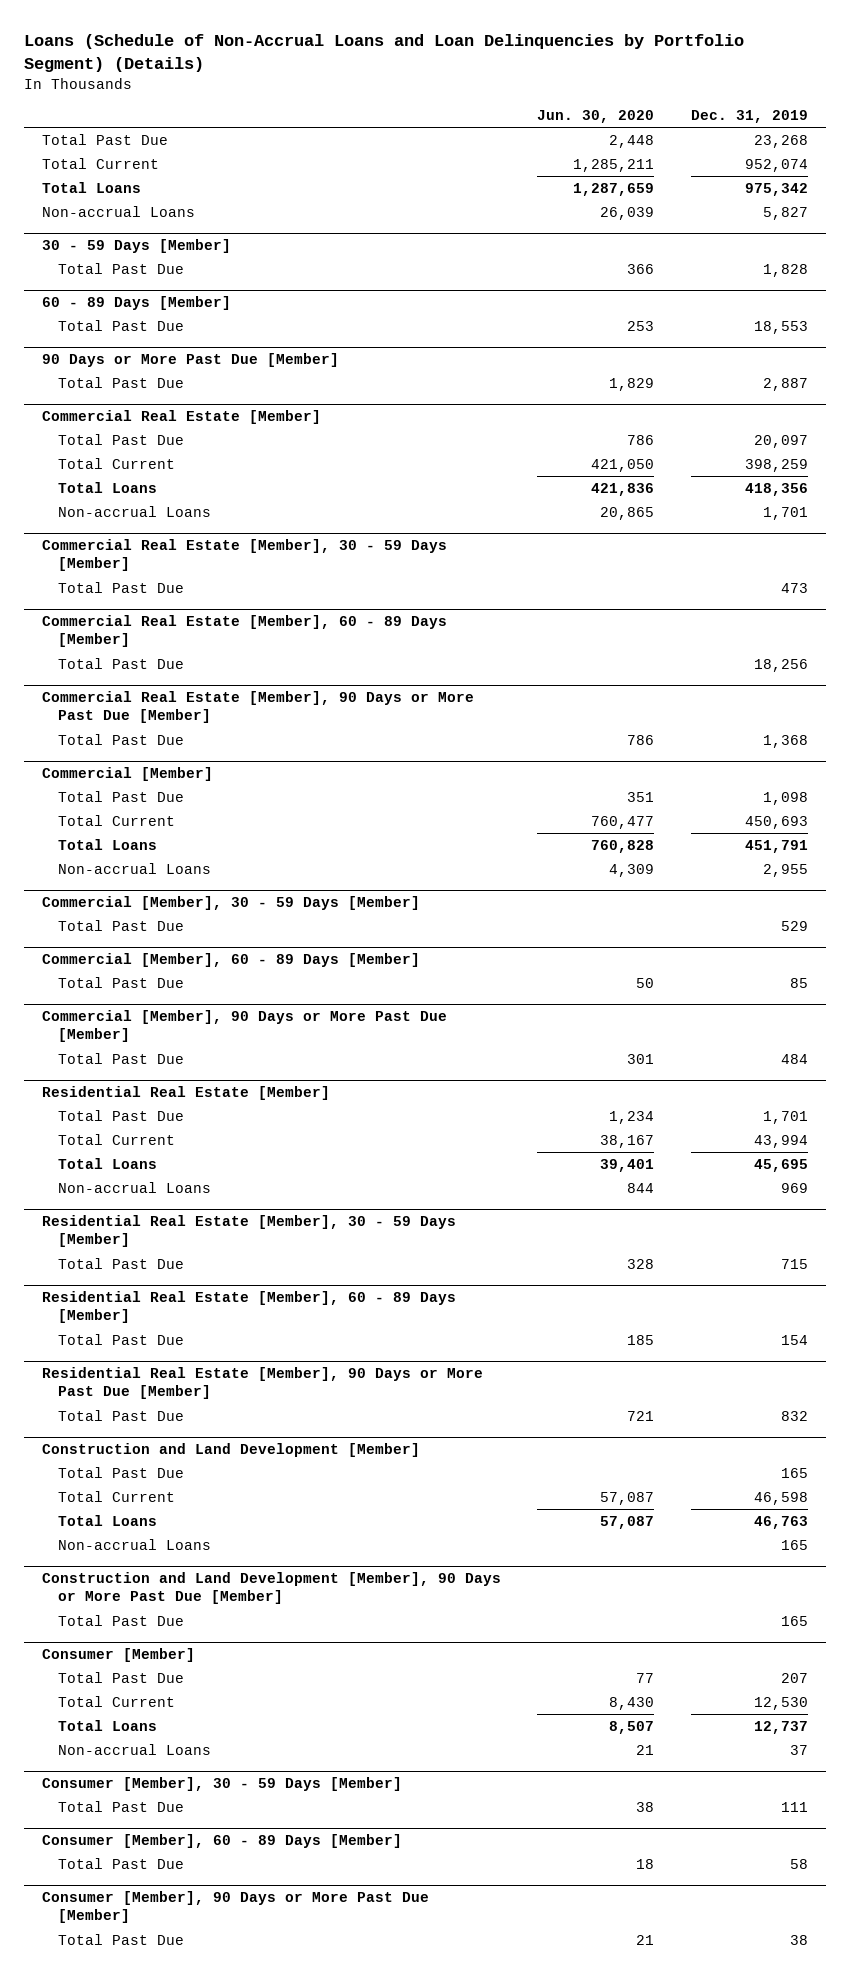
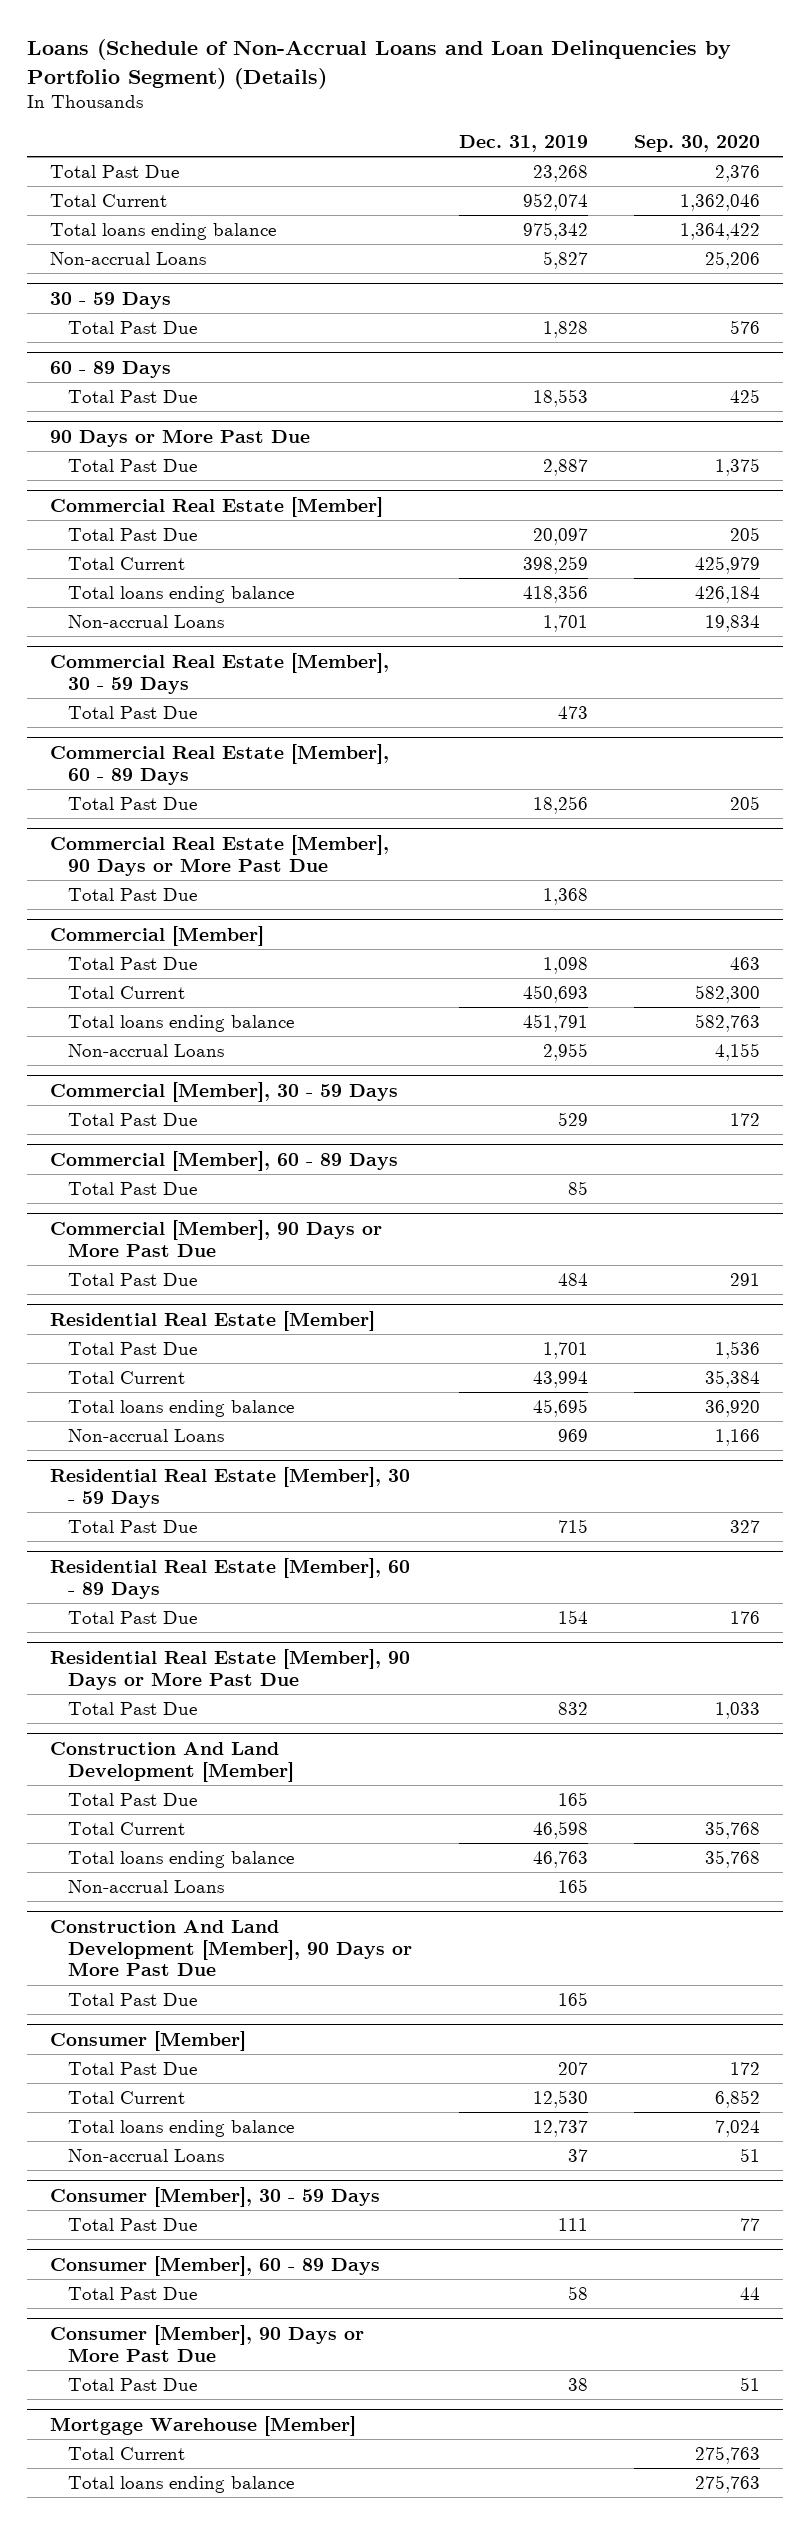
[537,110,655,124] Jun. 30, 2020 -> none
none -> [633,134,760,152] Sep. 30, 2020
[41,181,141,193] Total Loans -> [49,223,276,241] Total loans ending balance
[41,239,231,254] 30 - 59 Days [Member] -> [49,291,171,309] 30 - 59 Days
[41,296,231,311] 60 - 89 Days [Member] -> [49,360,171,378] 60 - 89 Days
[41,353,339,368] 90 Days or More Past Due [Member] -> [49,428,310,447] 90 Days or More Past Due
[57,481,157,493] Total Loans -> [68,586,295,604] Total loans ending balance
[41,539,447,572] Commercial Real Estate [Member], 30 - 59 Days [Member] -> [49,652,389,694] Commercial Real Estate [Member], 30 - 59 Days
[41,615,447,648] Commercial Real Estate [Member], 60 - 89 Days [Member] -> [49,743,389,785] Commercial Real Estate [Member], 60 - 89 Days
[41,691,474,724] Commercial Real Estate [Member], 90 Days or More Past Due [Member] -> [49,834,389,876] Commercial Real Estate [Member], 90 Days or More Past Due
[57,838,157,850] Total Loans -> [68,1015,295,1033] Total loans ending balance
[41,896,420,911] Commercial [Member], 30 - 59 Days [Member] -> [49,1081,398,1102] Commercial [Member], 30 - 59 Days
[41,953,420,968] Commercial [Member], 60 - 89 Days [Member] -> [49,1150,398,1171] Commercial [Member], 60 - 89 Days
[41,1010,447,1043] Commercial [Member], 90 Days or More Past Due [Member] -> [49,1219,382,1257] Commercial [Member], 90 Days or More Past Due
[57,1157,157,1169] Total Loans -> [68,1400,295,1418] Total loans ending balance
[41,1215,456,1248] Residential Real Estate [Member], 30 - 59 Days [Member] -> [49,1466,410,1508] Residential Real Estate [Member], 30 - 59 Days
[41,1291,456,1324] Residential Real Estate [Member], 60 - 89 Days [Member] -> [49,1557,410,1599] Residential Real Estate [Member], 60 - 89 Days
[41,1367,483,1400] Residential Real Estate [Member], 90 Days or More Past Due [Member] -> [49,1648,410,1690] Residential Real Estate [Member], 90 Days or More Past Due
[41,1443,420,1458] Construction and Land Development [Member] -> [49,1741,295,1782] Construction And Land Development [Member]
[57,1514,157,1526] Total Loans -> [68,1851,295,1869] Total loans ending balance
[41,1572,501,1605] Construction and Land Development [Member], 90 Days or More Past Due [Member] -> [49,1919,413,1977] Construction And Land Development [Member], 90 Days or More Past Due
[57,1719,157,1731] Total Loans -> [68,2120,295,2138] Total loans ending balance
[41,1777,402,1792] Consumer [Member], 30 - 59 Days [Member] -> [49,2186,380,2207] Consumer [Member], 30 - 59 Days
[41,1834,402,1849] Consumer [Member], 60 - 89 Days [Member] -> [49,2255,380,2276] Consumer [Member], 60 - 89 Days
[41,1891,429,1924] Consumer [Member], 90 Days or More Past Due [Member] -> [49,2324,364,2362] Consumer [Member], 90 Days or More Past Due
none -> [49,2415,356,2436] Mortgage Warehouse [Member]
none -> [68,2447,186,2461] Total Current
none -> [68,2476,295,2494] Total loans ending balance

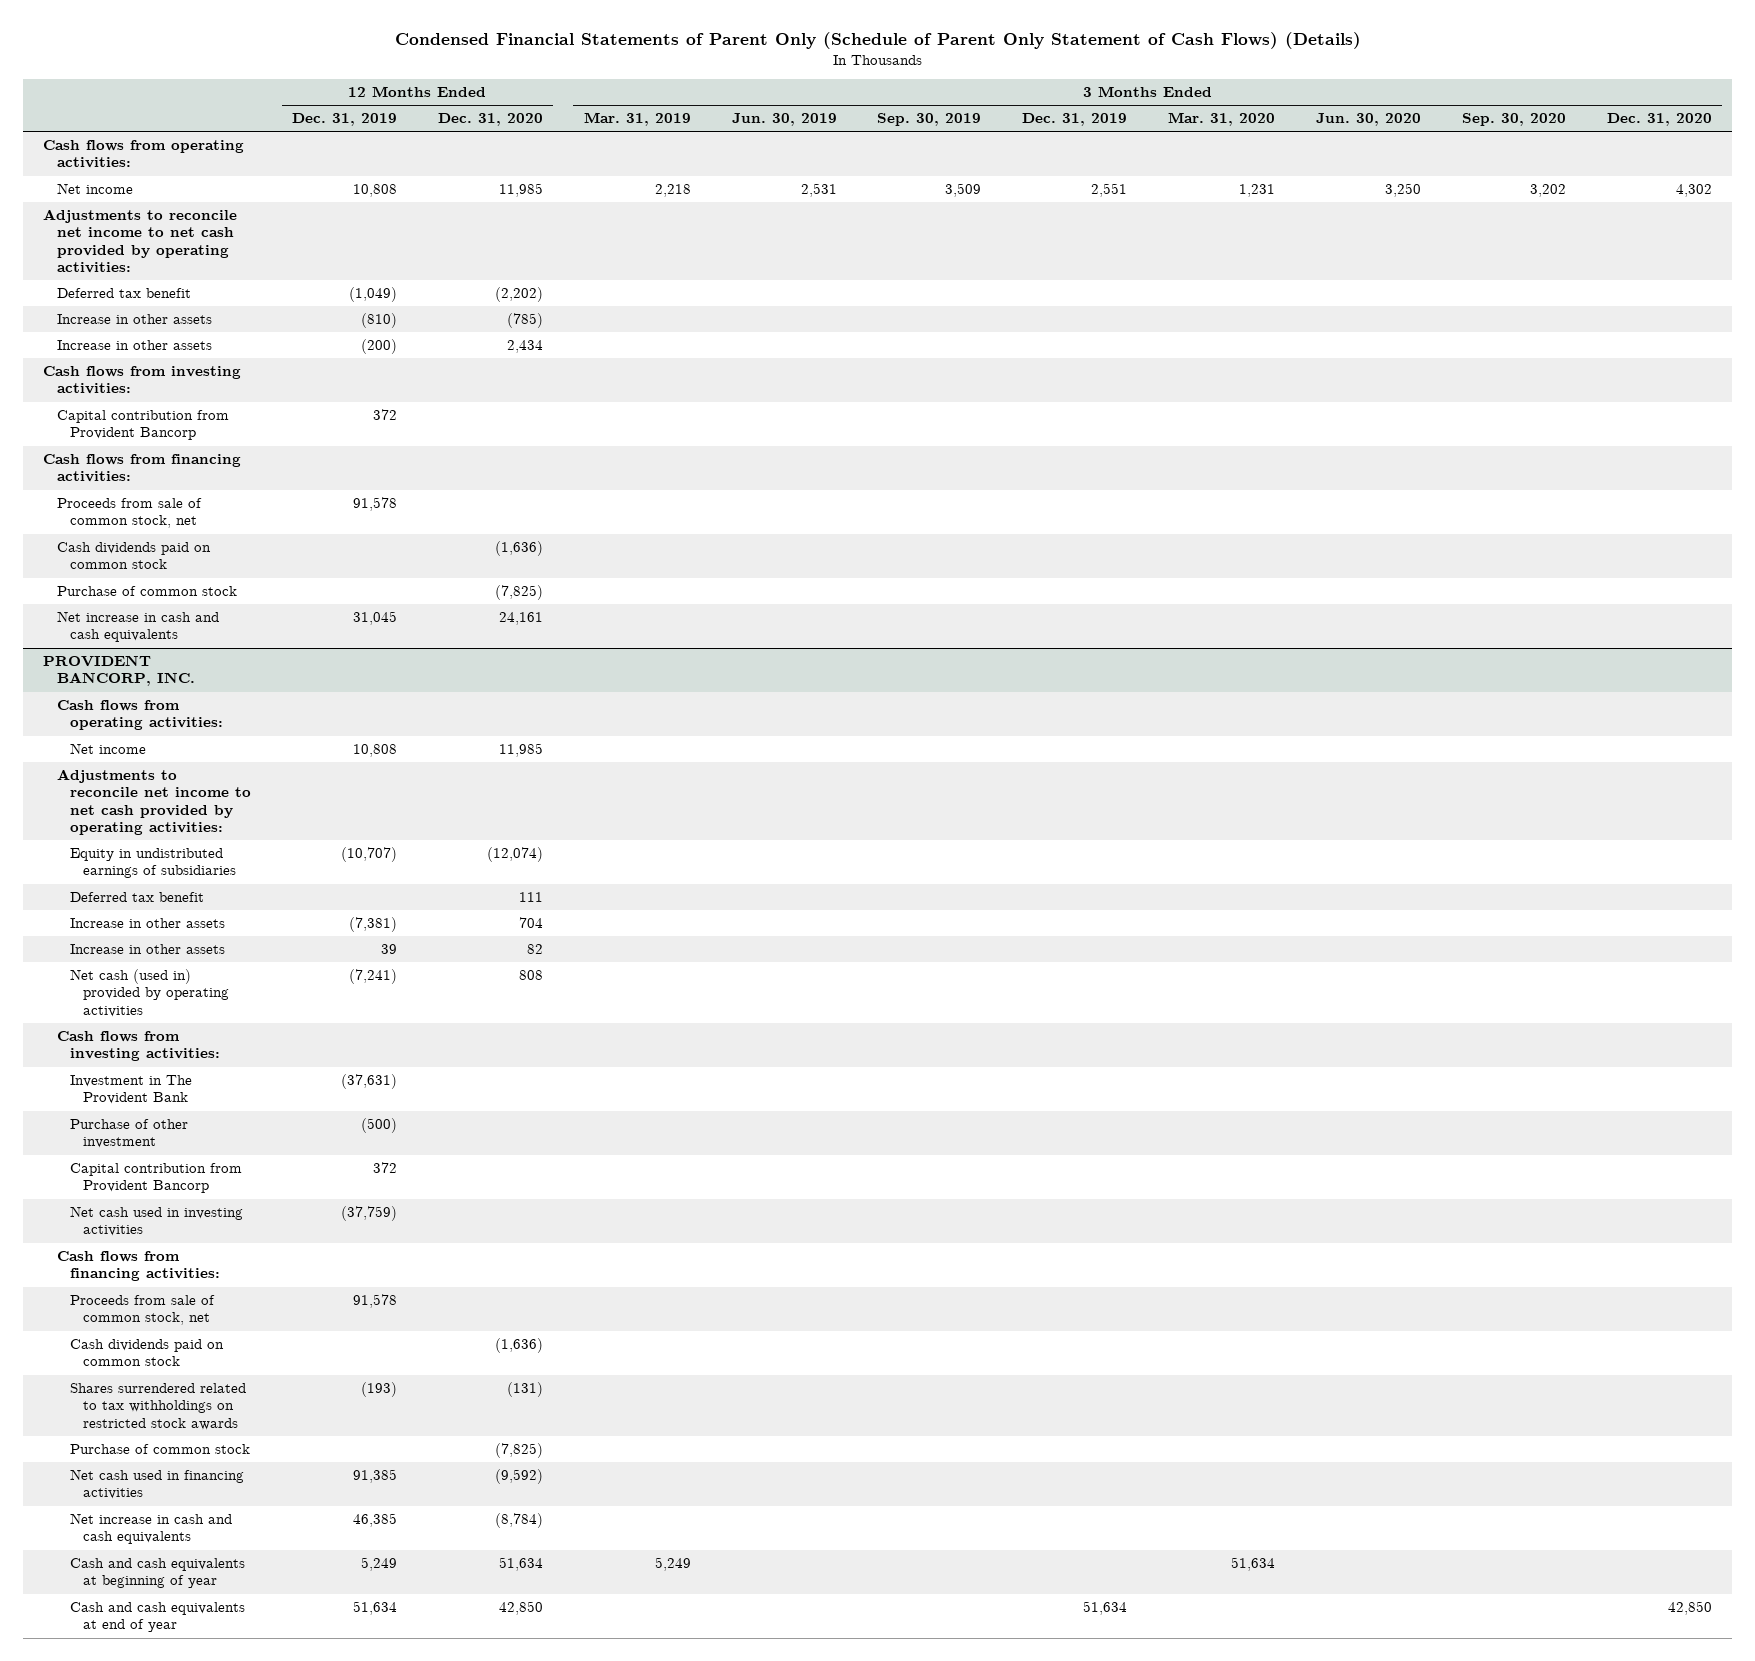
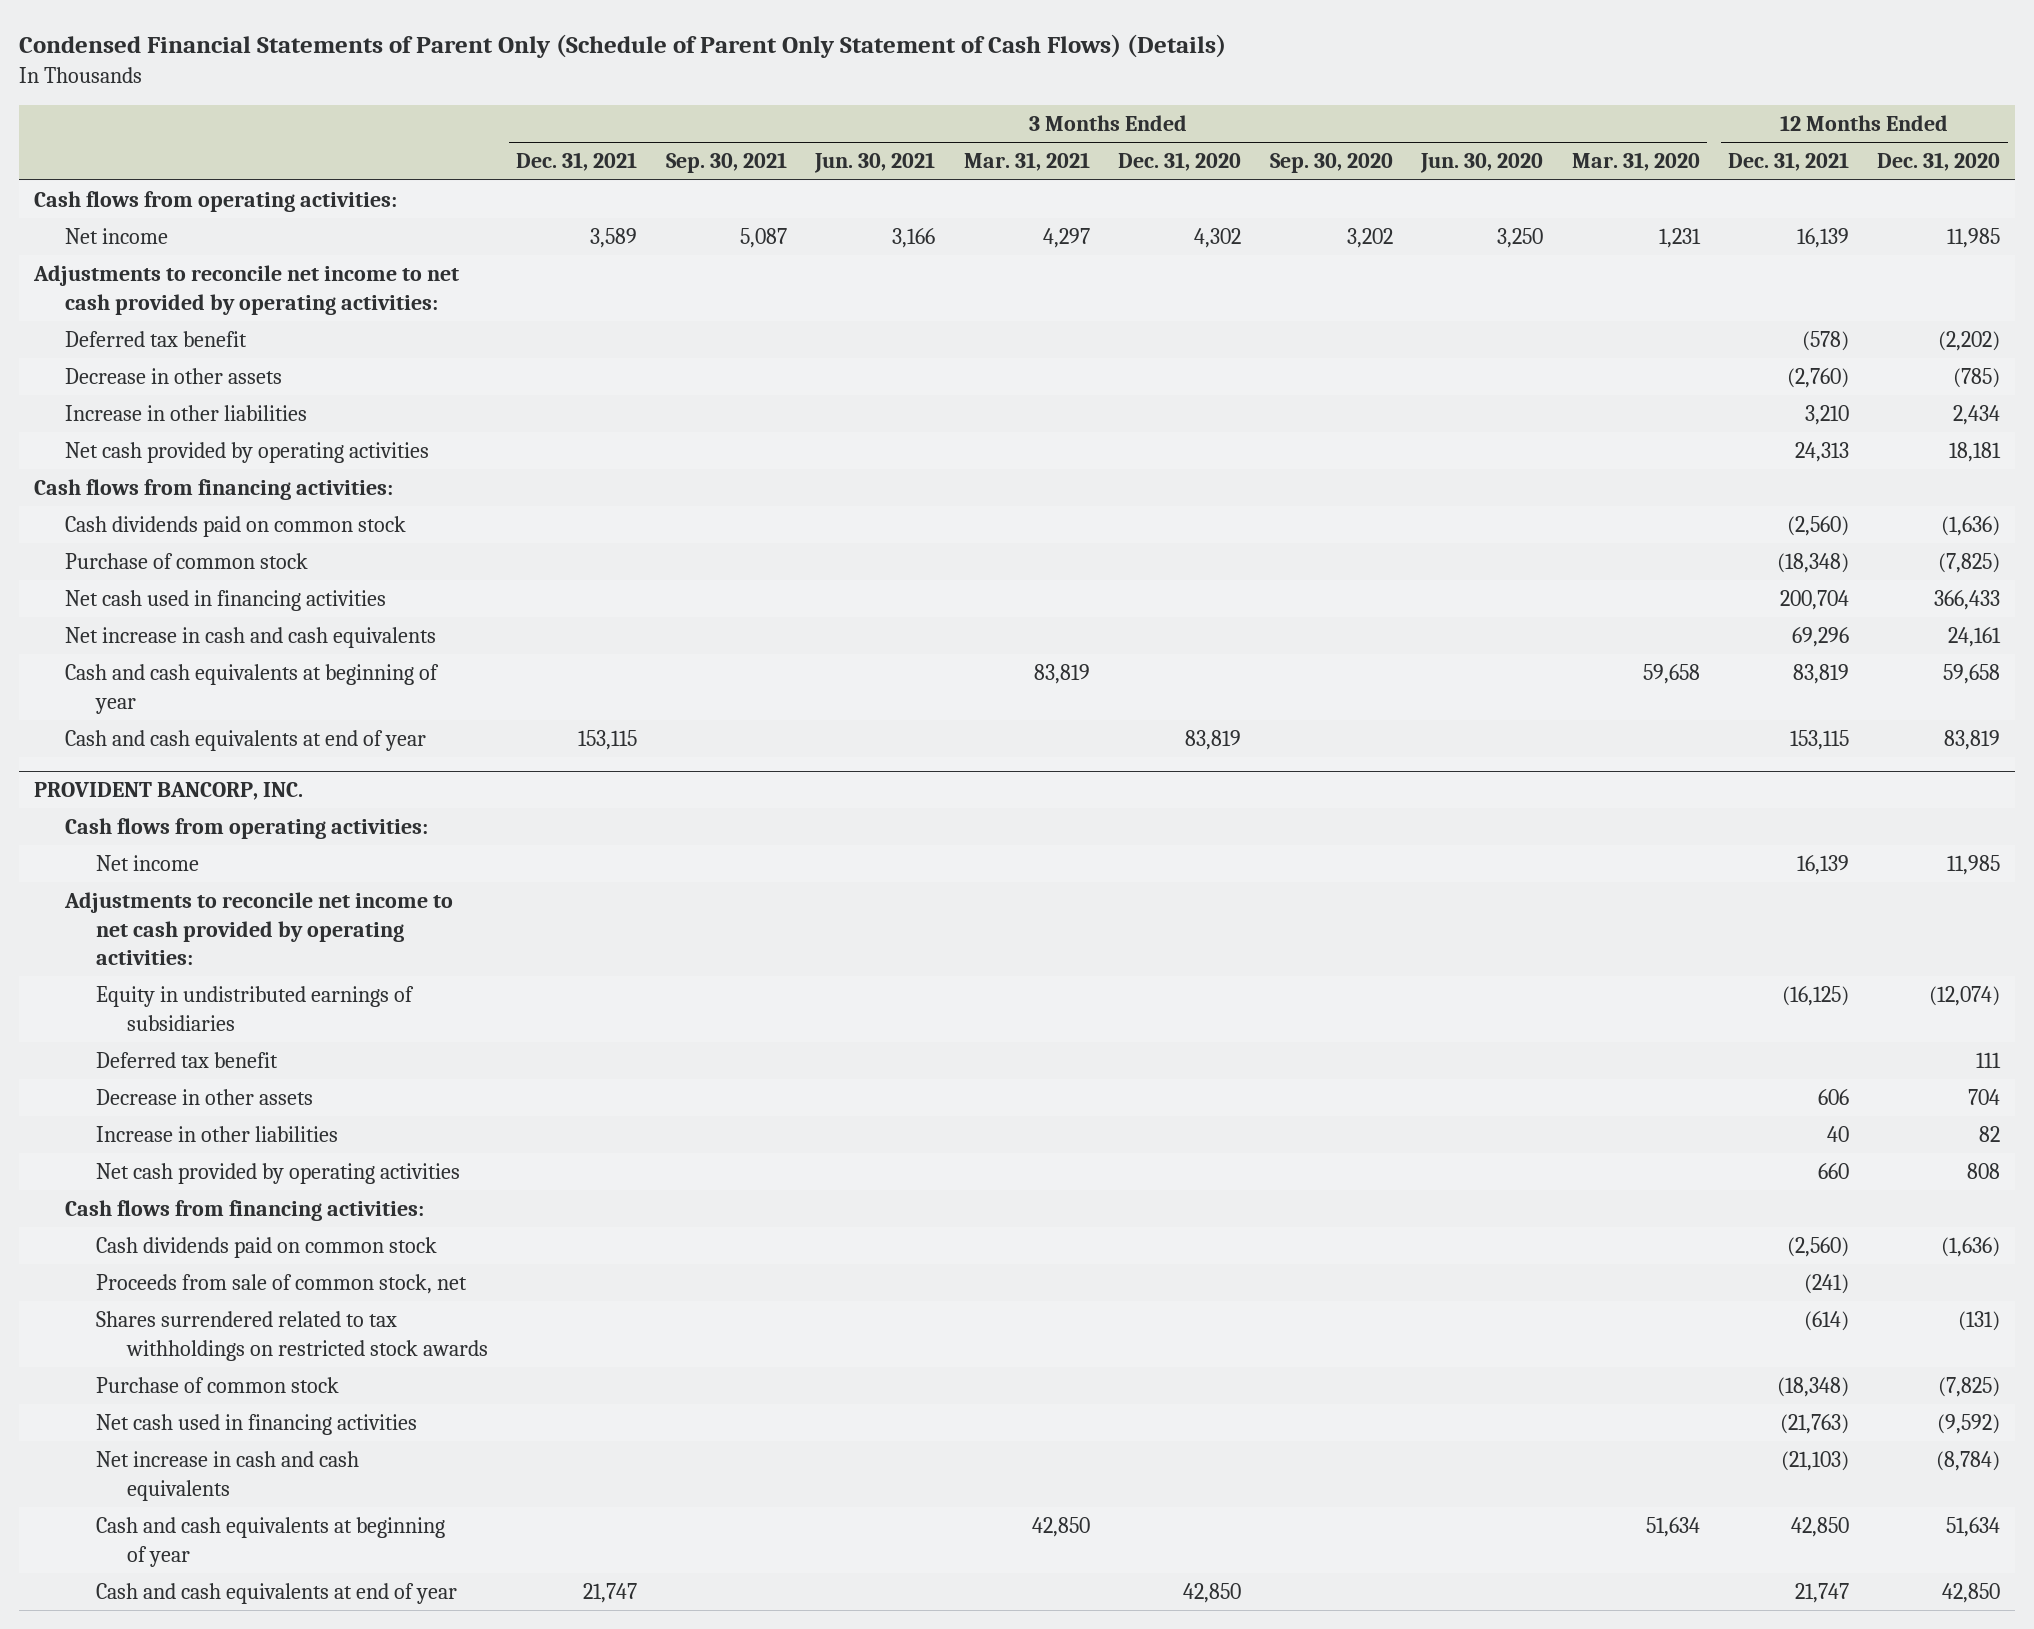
[291,113,397,127] Dec. 31, 2019 -> none
[583,112,691,127] Mar. 31, 2019 -> none
[731,113,837,127] Jun. 30, 2019 -> none
[877,113,982,127] Sep. 30, 2019 -> none
[1022,113,1128,127] Dec. 31, 2019 -> none
none -> [516,152,638,172] Dec. 31, 2021
none -> [665,152,787,174] Sep. 30, 2021
none -> [814,152,936,174] Jun. 30, 2021
none -> [963,152,1090,172] Mar. 31, 2021
none -> [1728,152,1850,172] Dec. 31, 2021
[43,366,242,395] Cash flows from investing activities: -> none
[56,410,229,441] Capital contribution from Provident Bancorp -> none
[56,314,212,325] Increase in other assets -> [64,368,282,385] Decrease in other assets
[56,340,212,351] Increase in other assets -> [64,405,307,422] Increase in other liabilities
none -> [64,442,429,464] Net cash provided by operating activities
[56,498,202,529] Proceeds from sale of common stock, net -> none
none -> [64,590,386,612] Net cash used in financing activities
none -> [64,664,439,714] Cash and cash equivalents at beginning of year
none -> [64,730,426,752] Cash and cash equivalents at end of year
[56,1031,220,1062] Cash flows from investing activities: -> none
[69,1075,192,1105] Investment in The Provident Bank -> none
[69,1119,188,1149] Purchase of other investment -> none
[69,1163,242,1194] Capital contribution from Provident Bancorp -> none
[69,1206,243,1237] Net cash used in investing activities -> none
[69,918,225,929] Increase in other assets -> [95,1089,313,1106] Decrease in other assets
[69,944,225,955] Increase in other assets -> [95,1126,338,1143] Increase in other liabilities
[69,969,230,1017] Net cash (used in) provided by operating activities -> [95,1163,460,1185] Net cash provided by operating activities
[69,1295,215,1326] Proceeds from sale of common stock, net -> [95,1274,467,1295] Proceeds from sale of common stock, net

